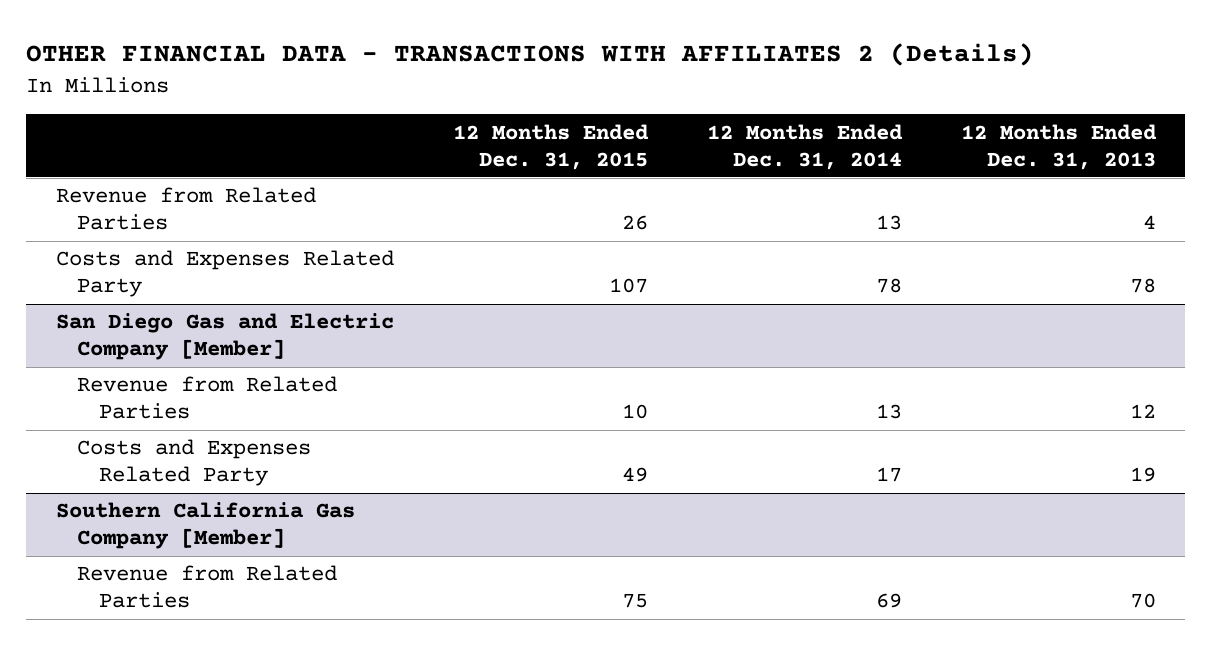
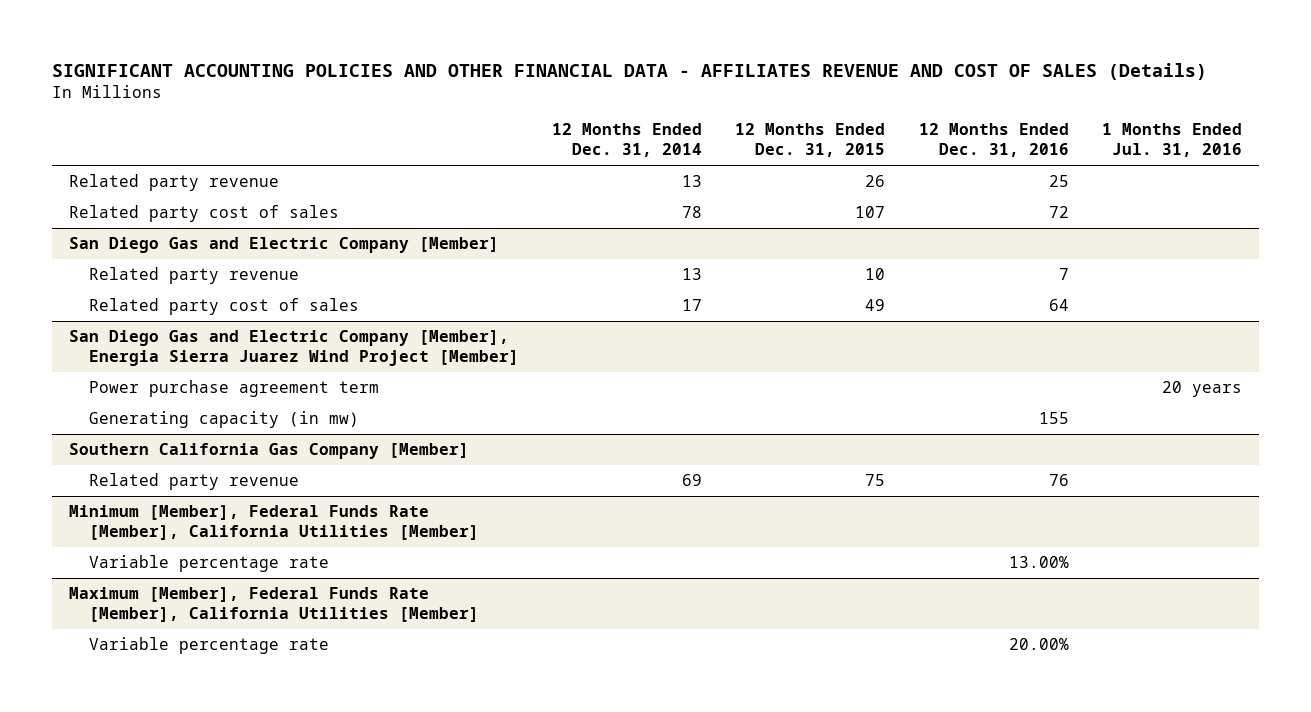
[26,43,1035,67] OTHER FINANCIAL DATA - TRANSACTIONS WITH AFFILIATES 2 (Details) -> [52,62,1208,80] SIGNIFICANT ACCOUNTING POLICIES AND OTHER FINANCIAL DATA - AFFILIATES REVENUE AND COST OF SALES (Details)
[960,123,1157,170] 12 Months Ended Dec. 31, 2013 -> none
none -> [918,122,1069,158] 12 Months Ended Dec. 31, 2016
none -> [1101,122,1242,158] 1 Months Ended Jul. 31, 2016
[55,187,316,231] Revenue from Related Parties -> [68,174,279,192] Related party revenue
[55,250,394,298] Costs and Expenses Related Party -> [68,205,339,223] Related party cost of sales
[77,376,338,420] Revenue from Related Parties -> [88,267,299,285] Related party revenue
[77,439,312,487] Costs and Expenses Related Party -> [88,298,359,316] Related party cost of sales
none -> [68,330,519,367] San Diego Gas and Electric Company [Member], Energia Sierra Juarez Wind Project [Member]
none -> [88,380,379,398] Power purchase agreement term
none -> [88,411,359,429] Generating capacity (in mw)
[77,565,338,609] Revenue from Related Parties -> [88,473,299,491] Related party revenue
none -> [68,505,479,541] Minimum [Member], Federal Funds Rate [Member], California Utilities [Member]
none -> [88,555,329,573] Variable percentage rate
none -> [68,587,479,623] Maximum [Member], Federal Funds Rate [Member], California Utilities [Member]
none -> [88,637,329,655] Variable percentage rate

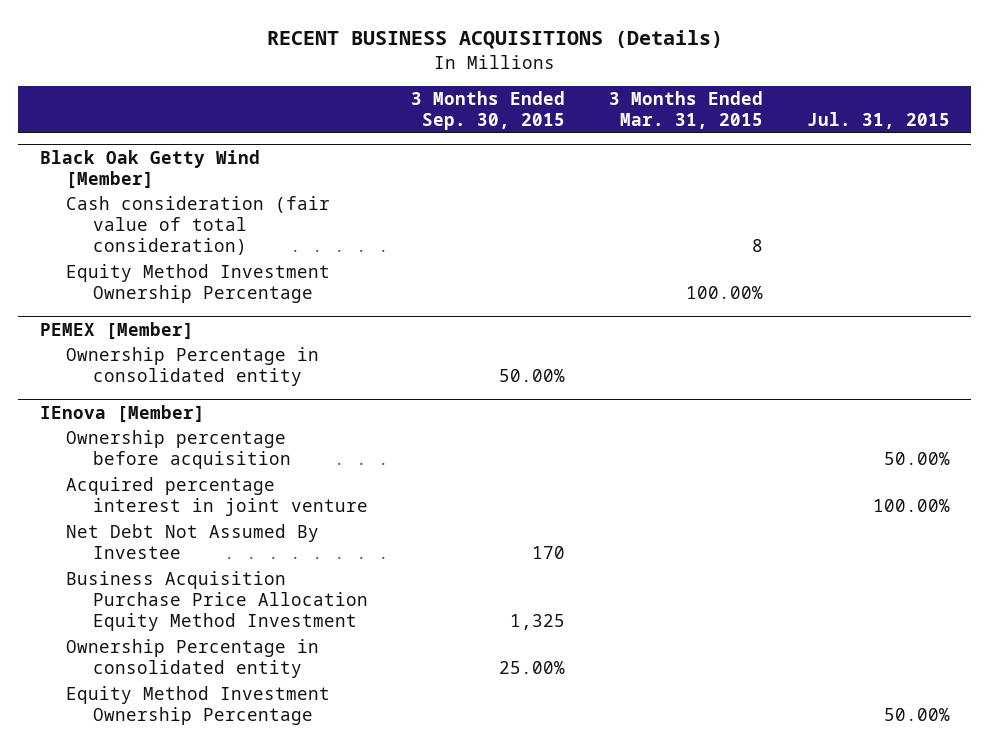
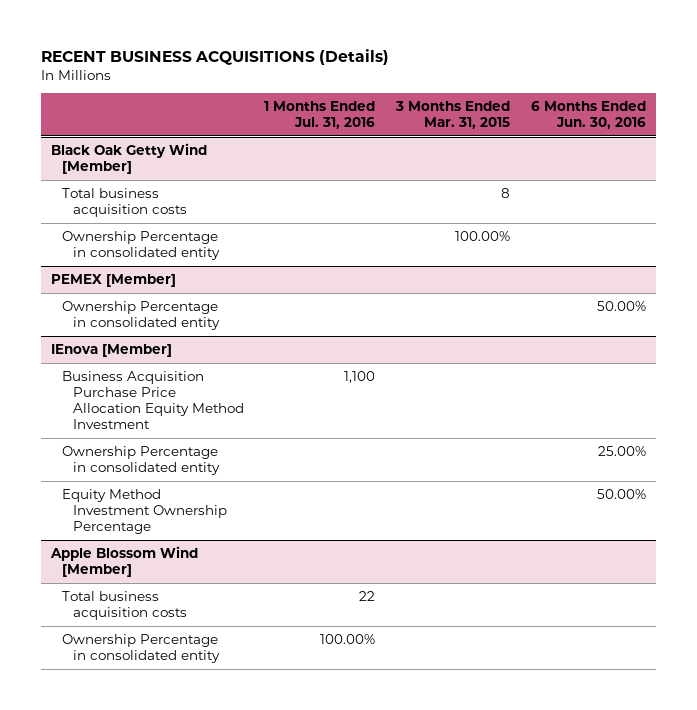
[411,91,566,131] 3 Months Ended Sep. 30, 2015 -> none
[806,112,950,130] Jul. 31, 2015 -> none
none -> [264,101,376,130] 1 Months Ended Jul. 31, 2016
none -> [530,101,646,130] 6 Months Ended Jun. 30, 2016
[66,196,331,256] Cash consideration (fair value of total consideration) -> none
[66,264,331,304] Equity Method Investment Ownership Percentage -> none
none -> [62,188,187,218] Total business acquisition costs
none -> [62,231,220,261] Ownership Percentage in consolidated entity
[66,430,291,470] Ownership percentage before acquisition -> none
[66,477,368,517] Acquired percentage interest in joint venture -> none
[66,524,320,560] Net Debt Not Assumed By Investee -> none
none -> [50,546,199,578] Apple Blossom Wind [Member]
none -> [62,591,187,621] Total business acquisition costs
none -> [62,634,220,664] Ownership Percentage in consolidated entity

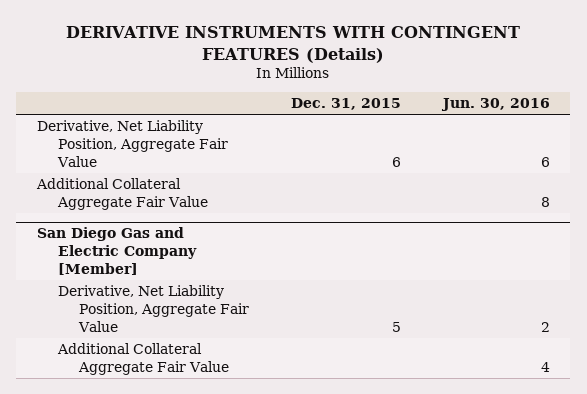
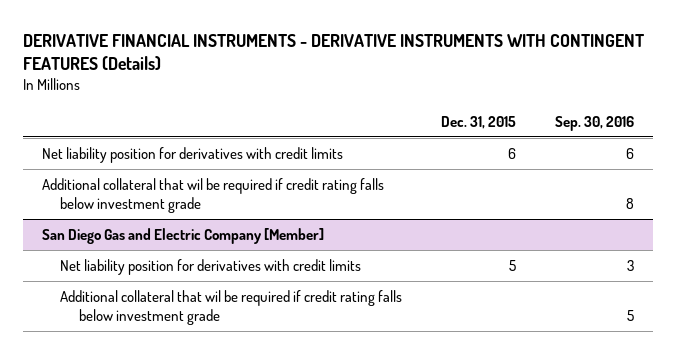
[66,26,521,63] DERIVATIVE INSTRUMENTS WITH CONTINGENT FEATURES (Details) -> [23,33,646,70] DERIVATIVE FINANCIAL INSTRUMENTS - DERIVATIVE INSTRUMENTS WITH CONTINGENT FEATURES (Details)
[440,98,550,112] Jun. 30, 2016 -> none
none -> [554,115,634,131] Sep. 30, 2016
[37,119,229,168] Derivative, Net Liability Position, Aggregate Fair Value -> [42,147,344,164] Net liability position for derivatives with credit limits
[36,177,209,211] Additional Collateral Aggregate Fair Value -> [42,178,385,214] Additional collateral that wil be required if credit rating falls below investment grade
[58,284,250,333] Derivative, Net Liability Position, Aggregate Fair Value -> [60,259,362,276] Net liability position for derivatives with credit limits
[57,342,230,376] Additional Collateral Aggregate Fair Value -> [60,290,403,326] Additional collateral that wil be required if credit rating falls below investment grade

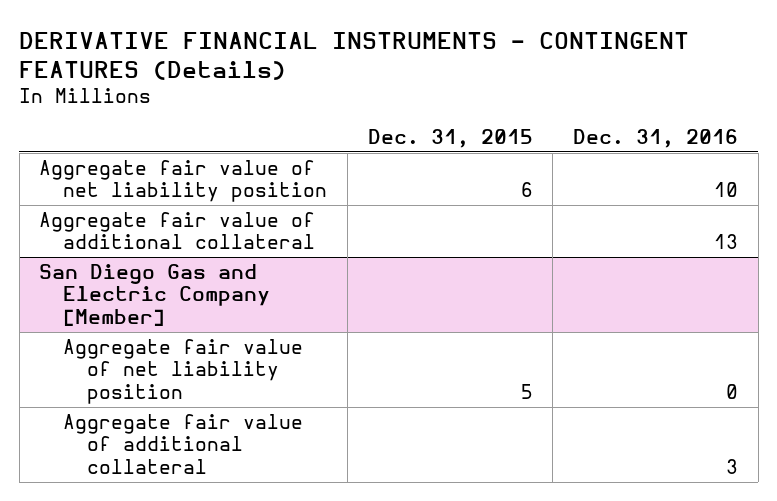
[23,33,646,70] DERIVATIVE FINANCIAL INSTRUMENTS - DERIVATIVE INSTRUMENTS WITH CONTINGENT FEATURES (Details) -> [19,31,690,80] DERIVATIVE FINANCIAL INSTRUMENTS - CONTINGENT FEATURES (Details)
[554,115,634,131] Sep. 30, 2016 -> none
none -> [572,129,738,149] Dec. 31, 2016
[42,147,344,164] Net liability position for derivatives with credit limits -> [39,159,328,203] Aggregate fair value of net liability position
[42,178,385,214] Additional collateral that wil be required if credit rating falls below investment grade -> [39,211,316,250] Aggregate fair value of additional collateral
[60,259,362,276] Net liability position for derivatives with credit limits -> [63,338,304,405] Aggregate fair value of net liability position
[60,290,403,326] Additional collateral that wil be required if credit rating falls below investment grade -> [63,413,304,475] Aggregate fair value of additional collateral

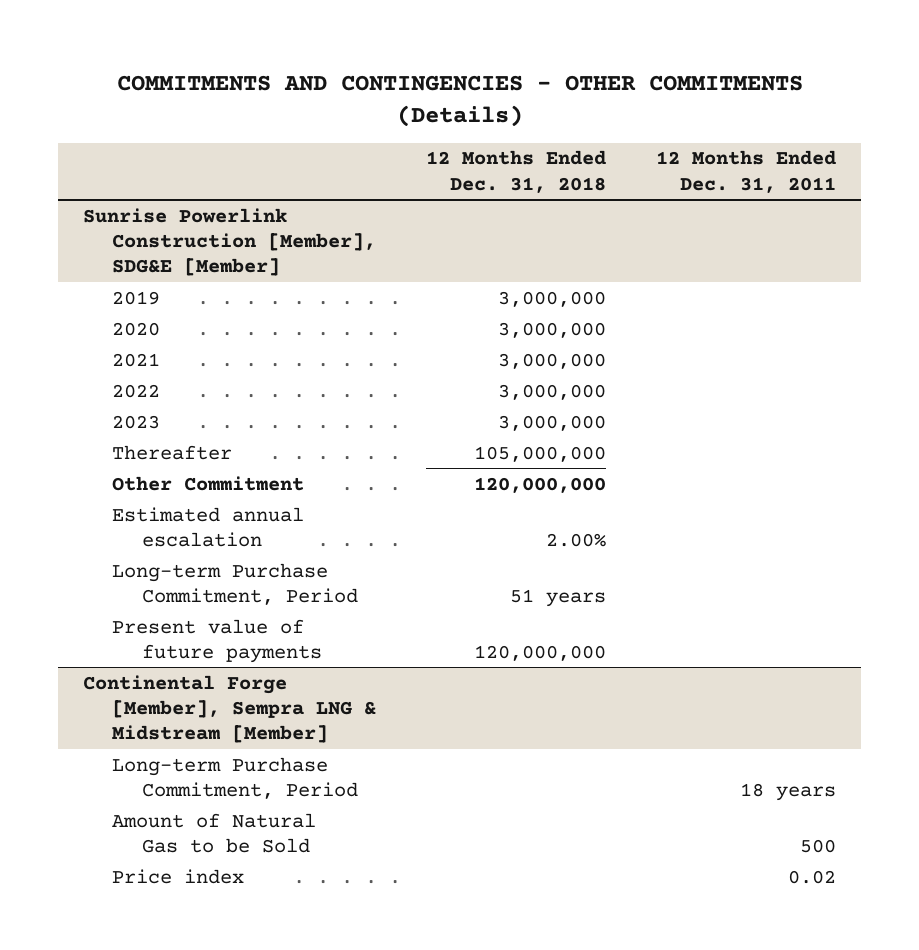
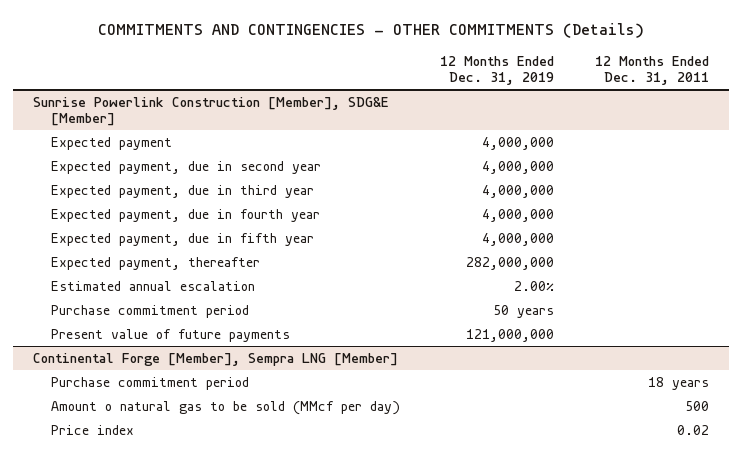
[426,150,607,193] 12 Months Ended Dec. 31, 2018 -> none
none -> [440,55,555,86] 12 Months Ended Dec. 31, 2019
[112,475,305,491] Other Commitment -> none
[112,290,161,305] 2019 -> [50,136,172,150] Expected payment
[112,321,161,336] 2020 -> [50,160,321,174] Expected payment, due in second year
[112,352,161,367] 2021 -> [50,184,314,198] Expected payment, due in third year
[112,383,161,398] 2022 -> [50,208,320,222] Expected payment, due in fourth year
[112,414,161,429] 2023 -> [50,232,314,246] Expected payment, due in fifth year
[112,444,233,460] Thereafter -> [50,256,260,270] Expected payment, thereafter
[112,562,359,605] Long-term Purchase Commitment, Period -> [50,304,249,318] Purchase commitment period
[82,674,377,744] Continental Forge [Member], Sempra LNG & Midstream [Member] -> [33,352,399,366] Continental Forge [Member], Sempra LNG [Member]
[112,756,359,799] Long-term Purchase Commitment, Period -> [50,376,249,390] Purchase commitment period
[112,812,317,853] Amount of Natural Gas to be Sold -> [50,400,400,415] Amount o natural gas to be sold (MMcf per day)

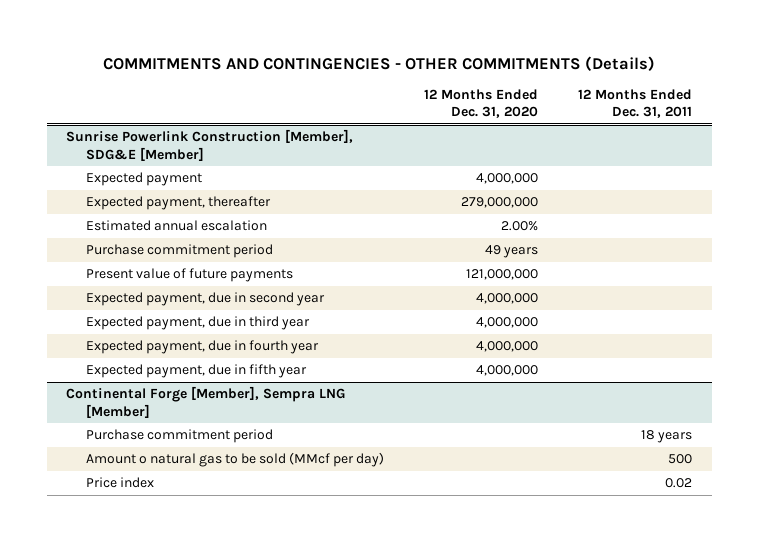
[440,55,555,86] 12 Months Ended Dec. 31, 2019 -> none
none -> [424,89,539,119] 12 Months Ended Dec. 31, 2020
[50,160,321,174] Expected payment, due in second year -> [86,292,326,307] Expected payment, due in second year
[50,184,314,198] Expected payment, due in third year -> [86,316,311,331] Expected payment, due in third year
[50,208,320,222] Expected payment, due in fourth year -> [86,340,320,355] Expected payment, due in fourth year
[50,232,314,246] Expected payment, due in fifth year -> [86,364,308,379] Expected payment, due in fifth year

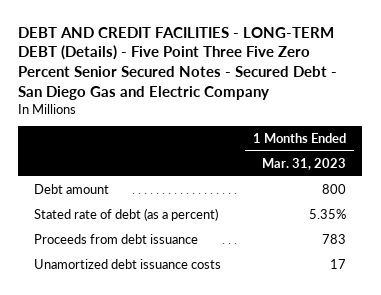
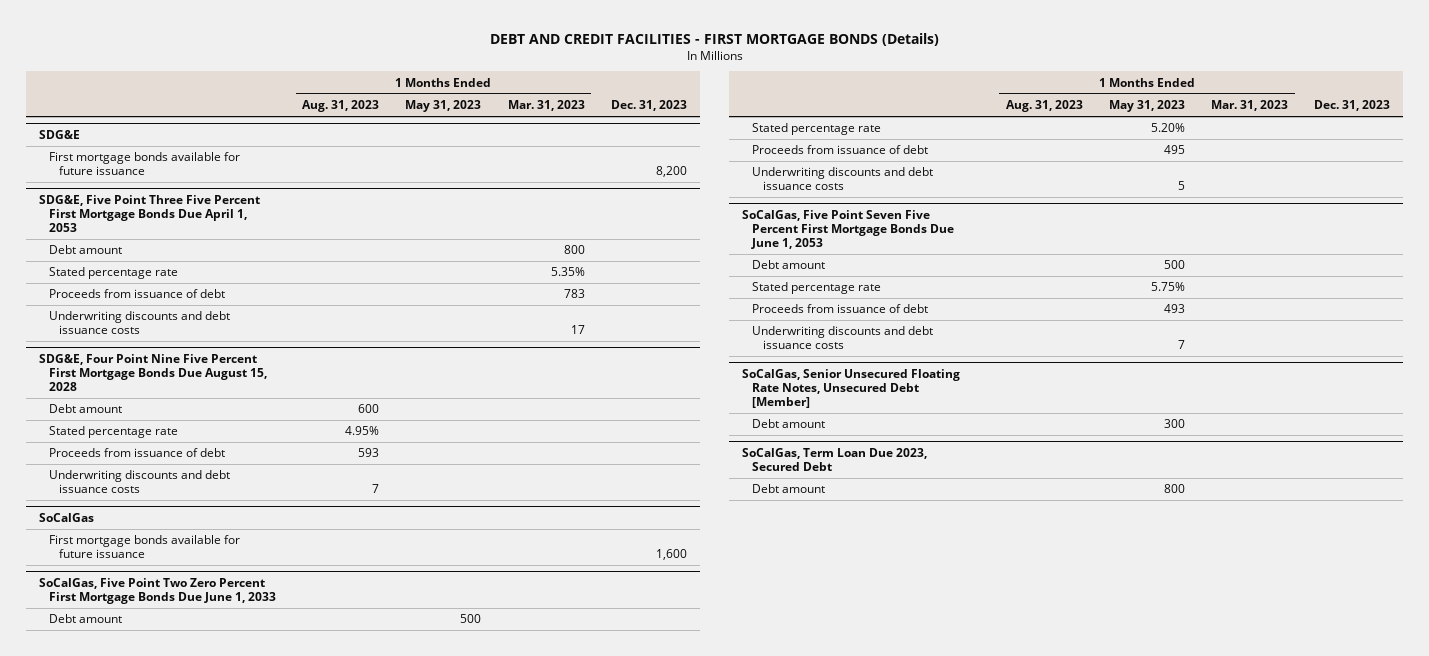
[18,26,338,100] DEBT AND CREDIT FACILITIES - LONG-TERM DEBT (Details) - Five Point Three Five Zero Percent Senior Secured Notes - Secured Debt - San Diego Gas and Electric Company -> [489,32,939,46] DEBT AND CREDIT FACILITIES - FIRST MORTGAGE BONDS (Details)
none -> [302,100,380,113] Aug. 31, 2023
none -> [405,100,482,113] May 31, 2023
none -> [610,100,687,112] Dec. 31, 2023
none -> [38,130,80,140] SDG&E
none -> [49,152,241,176] First mortgage bonds available for future issuance
none -> [38,195,260,233] SDG&E, Five Point Three Five Percent First Mortgage Bonds Due April 1, 2053
[34,207,219,221] Stated rate of debt (as a percent) -> [49,267,179,280] Stated percentage rate
[34,233,199,244] Proceeds from debt issuance -> [49,289,226,299] Proceeds from issuance of debt
[34,258,222,269] Unamortized debt issuance costs -> [49,311,231,335] Underwriting discounts and debt issuance costs
none -> [38,354,268,392] SDG&E, Four Point Nine Five Percent First Mortgage Bonds Due August 15, 2028
none -> [49,404,123,414] Debt amount
none -> [49,426,179,439] Stated percentage rate
none -> [49,448,226,458] Proceeds from issuance of debt
none -> [49,470,231,494] Underwriting discounts and debt issuance costs
none -> [38,513,94,523] SoCalGas
none -> [49,535,241,559] First mortgage bonds available for future issuance
none -> [38,578,277,605] SoCalGas, Five Point Two Zero Percent First Mortgage Bonds Due June 1, 2033
none -> [49,614,123,624] Debt amount
none -> [752,123,882,136] Stated percentage rate
none -> [752,145,929,155] Proceeds from issuance of debt
none -> [752,167,934,191] Underwriting discounts and debt issuance costs
none -> [742,210,955,250] SoCalGas, Five Point Seven Five Percent First Mortgage Bonds Due June 1, 2053
none -> [752,260,826,270] Debt amount
none -> [752,282,882,295] Stated percentage rate
none -> [752,304,929,314] Proceeds from issuance of debt
none -> [752,326,934,350] Underwriting discounts and debt issuance costs
none -> [742,369,961,409] SoCalGas, Senior Unsecured Floating Rate Notes, Unsecured Debt [Member]
none -> [752,419,826,429] Debt amount
none -> [742,448,928,472] SoCalGas, Term Loan Due 2023, Secured Debt
none -> [752,484,826,494] Debt amount

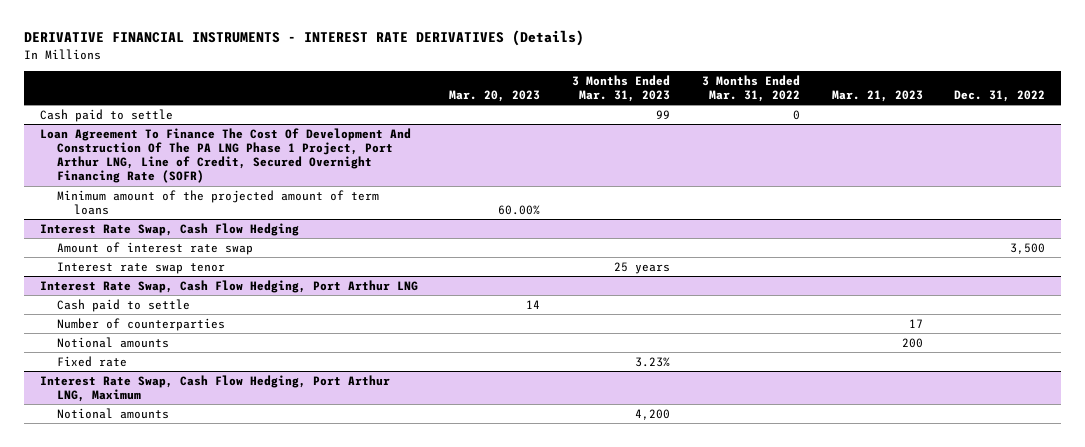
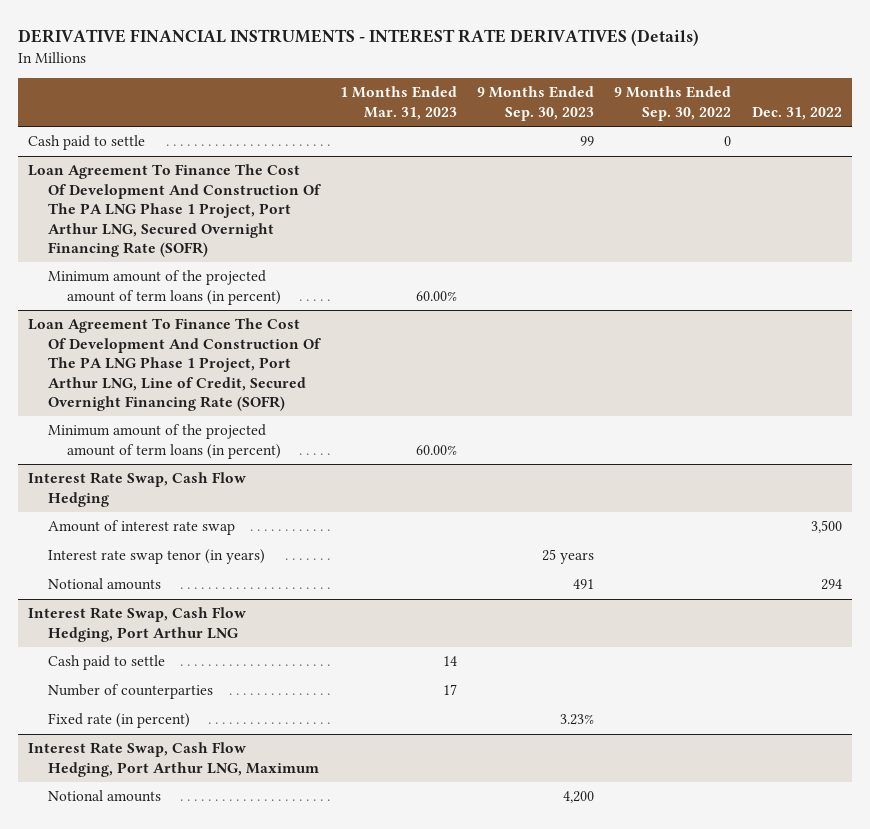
[449,89,541,102] Mar. 20, 2023 -> none
[572,74,671,102] 3 Months Ended Mar. 31, 2023 -> none
[701,74,800,102] 3 Months Ended Mar. 31, 2022 -> none
[831,89,923,102] Mar. 21, 2023 -> none
none -> [339,86,457,120] 1 Months Ended Mar. 31, 2023
none -> [477,86,595,121] 9 Months Ended Sep. 30, 2023
none -> [614,86,732,121] 9 Months Ended Sep. 30, 2022
none -> [28,164,321,257] Loan Agreement To Finance The Cost Of Development And Construction Of The PA LNG Phase 1 Project, Port Arthur LNG, Secured Overnight Financing Rate (SOFR)
none -> [47,270,282,305] Minimum amount of the projected amount of term loans (in percent)
[56,189,379,215] Minimum amount of the projected amount of term loans -> [47,424,282,459] Minimum amount of the projected amount of term loans (in percent)
[56,261,225,274] Interest rate swap tenor -> [47,549,265,565] Interest rate swap tenor (in years)
none -> [47,578,161,591] Notional amounts
[56,336,169,348] Notional amounts -> none
[56,355,127,367] Fixed rate -> [47,713,190,729] Fixed rate (in percent)

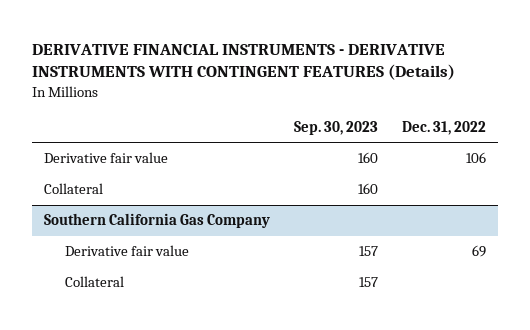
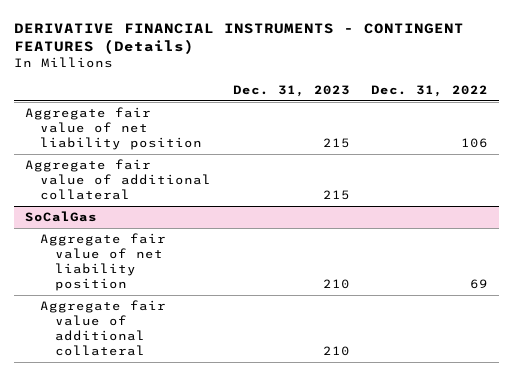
[31,43,455,81] DERIVATIVE FINANCIAL INSTRUMENTS - DERIVATIVE INSTRUMENTS WITH CONTINGENT FEATURES (Details) -> [14,22,465,55] DERIVATIVE FINANCIAL INSTRUMENTS - CONTINGENT FEATURES (Details)
[294,121,379,136] Sep. 30, 2023 -> none
none -> [232,85,350,98] Dec. 31, 2023
[44,152,169,164] Derivative fair value -> [24,107,203,151] Aggregate fair value of net liability position
[44,183,104,195] Collateral -> [24,159,212,201] Aggregate fair value of additional collateral
[44,213,271,229] Southern California Gas Company -> [24,211,97,223] SoCalGas
[65,245,190,257] Derivative fair value -> [40,233,167,292] Aggregate fair value of net liability position
[65,276,125,288] Collateral -> [40,300,167,357] Aggregate fair value of additional collateral

